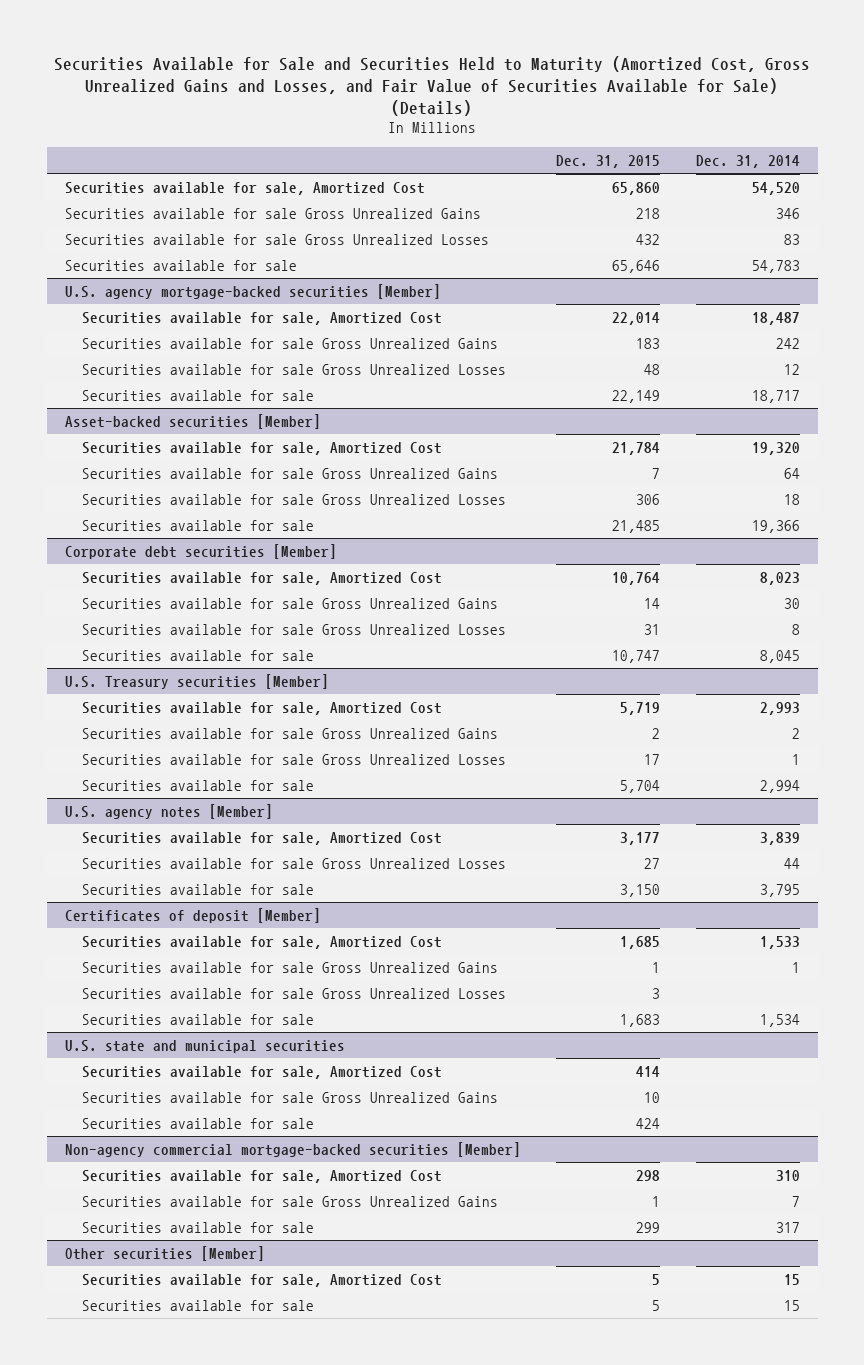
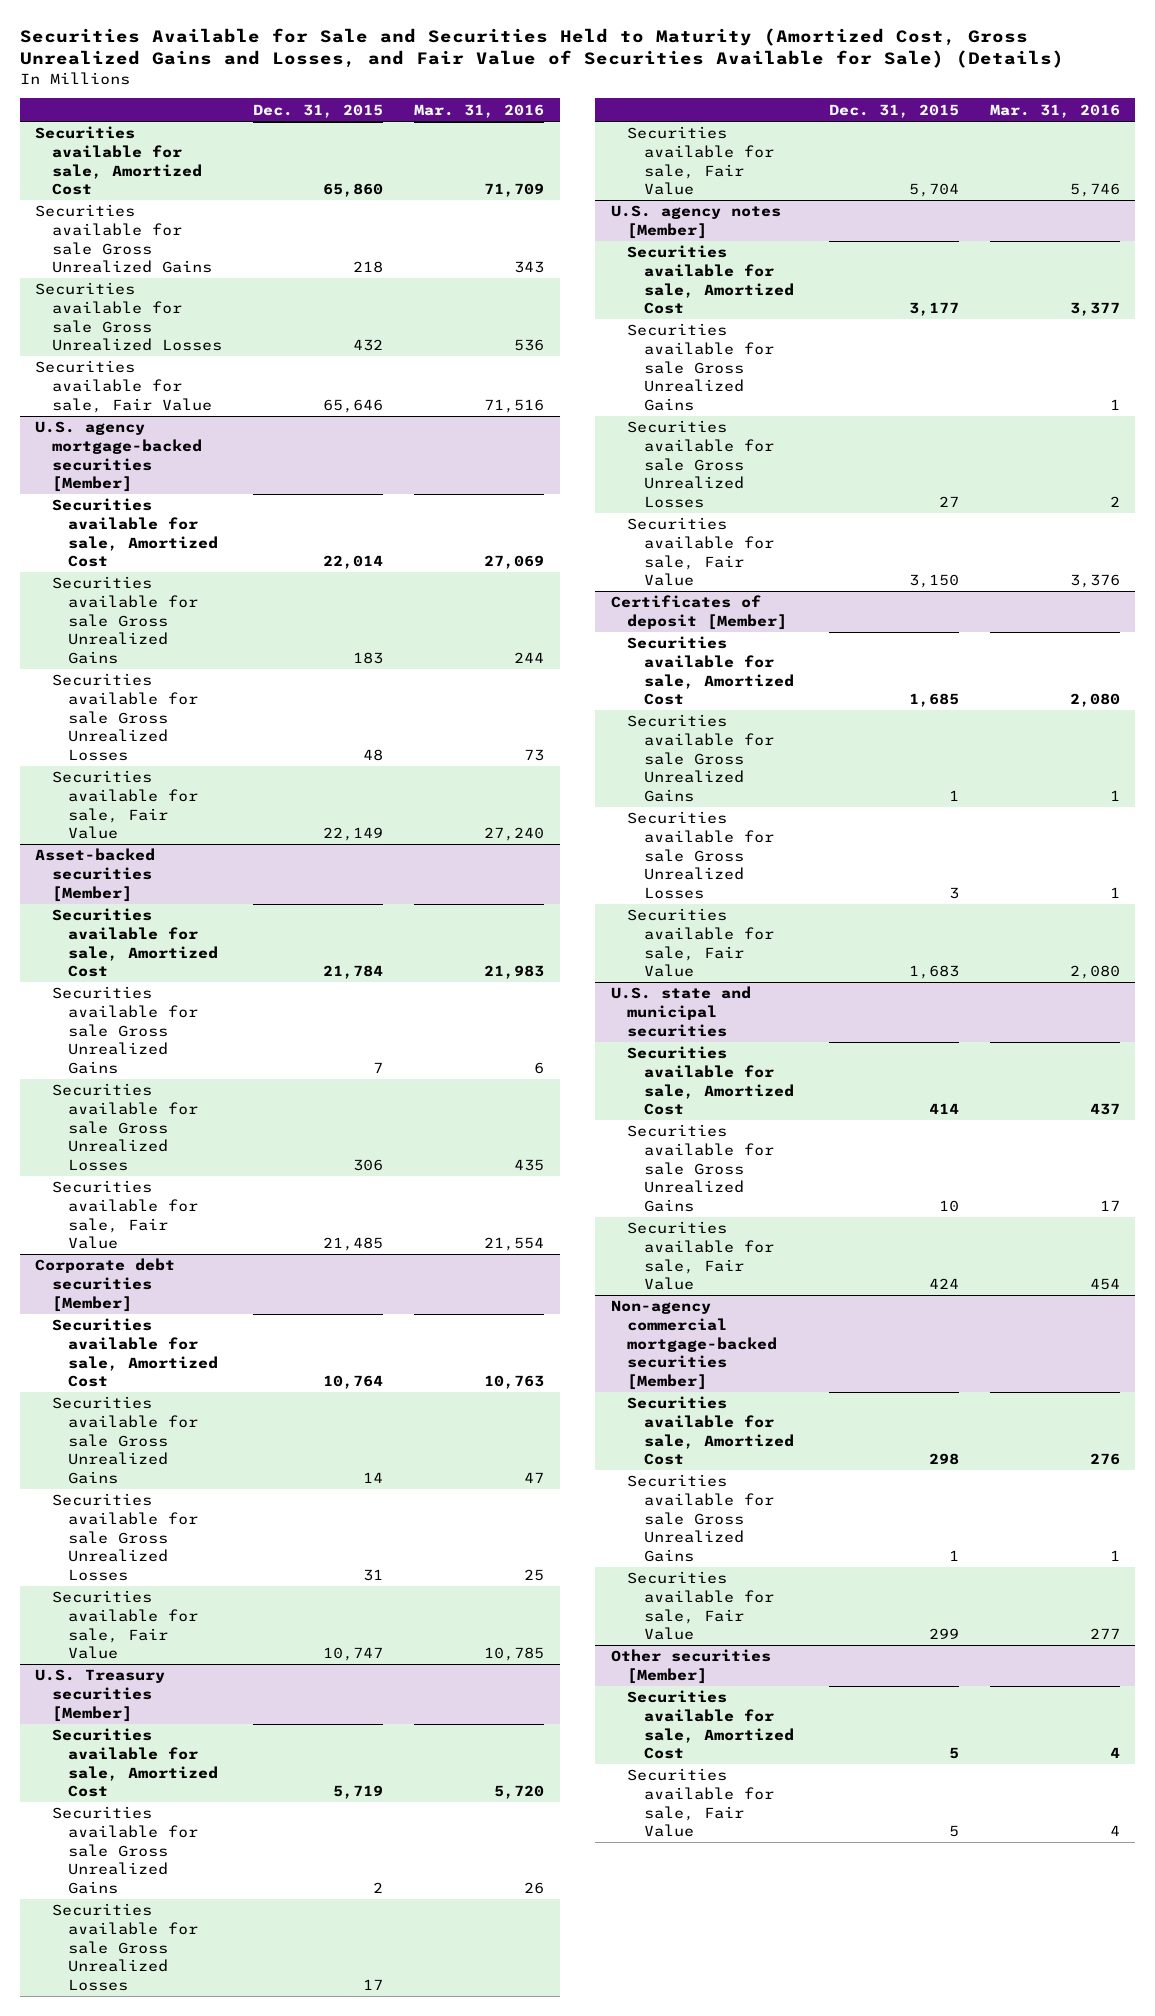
[695,154,800,168] Dec. 31, 2014 -> none
none -> [413,103,544,118] Mar. 31, 2016
[64,259,297,271] Securities available for sale -> [35,360,212,413] Securities available for sale, Fair Value
[81,389,314,401] Securities available for sale -> [51,770,199,840] Securities available for sale, Fair Value
[81,519,314,531] Securities available for sale -> [51,1180,199,1250] Securities available for sale, Fair Value
[81,649,314,661] Securities available for sale -> [51,1590,199,1660] Securities available for sale, Fair Value
[81,779,314,791] Securities available for sale -> [627,126,774,196] Securities available for sale, Fair Value
none -> [627,323,774,411] Securities available for sale Gross Unrealized Gains
[81,883,314,895] Securities available for sale -> [627,517,774,587] Securities available for sale, Fair Value
[81,1013,314,1025] Securities available for sale -> [627,908,774,978] Securities available for sale, Fair Value
[81,1117,314,1129] Securities available for sale -> [627,1221,774,1291] Securities available for sale, Fair Value
[81,1221,314,1233] Securities available for sale -> [627,1571,774,1641] Securities available for sale, Fair Value
[81,1299,314,1311] Securities available for sale -> [627,1768,774,1838] Securities available for sale, Fair Value

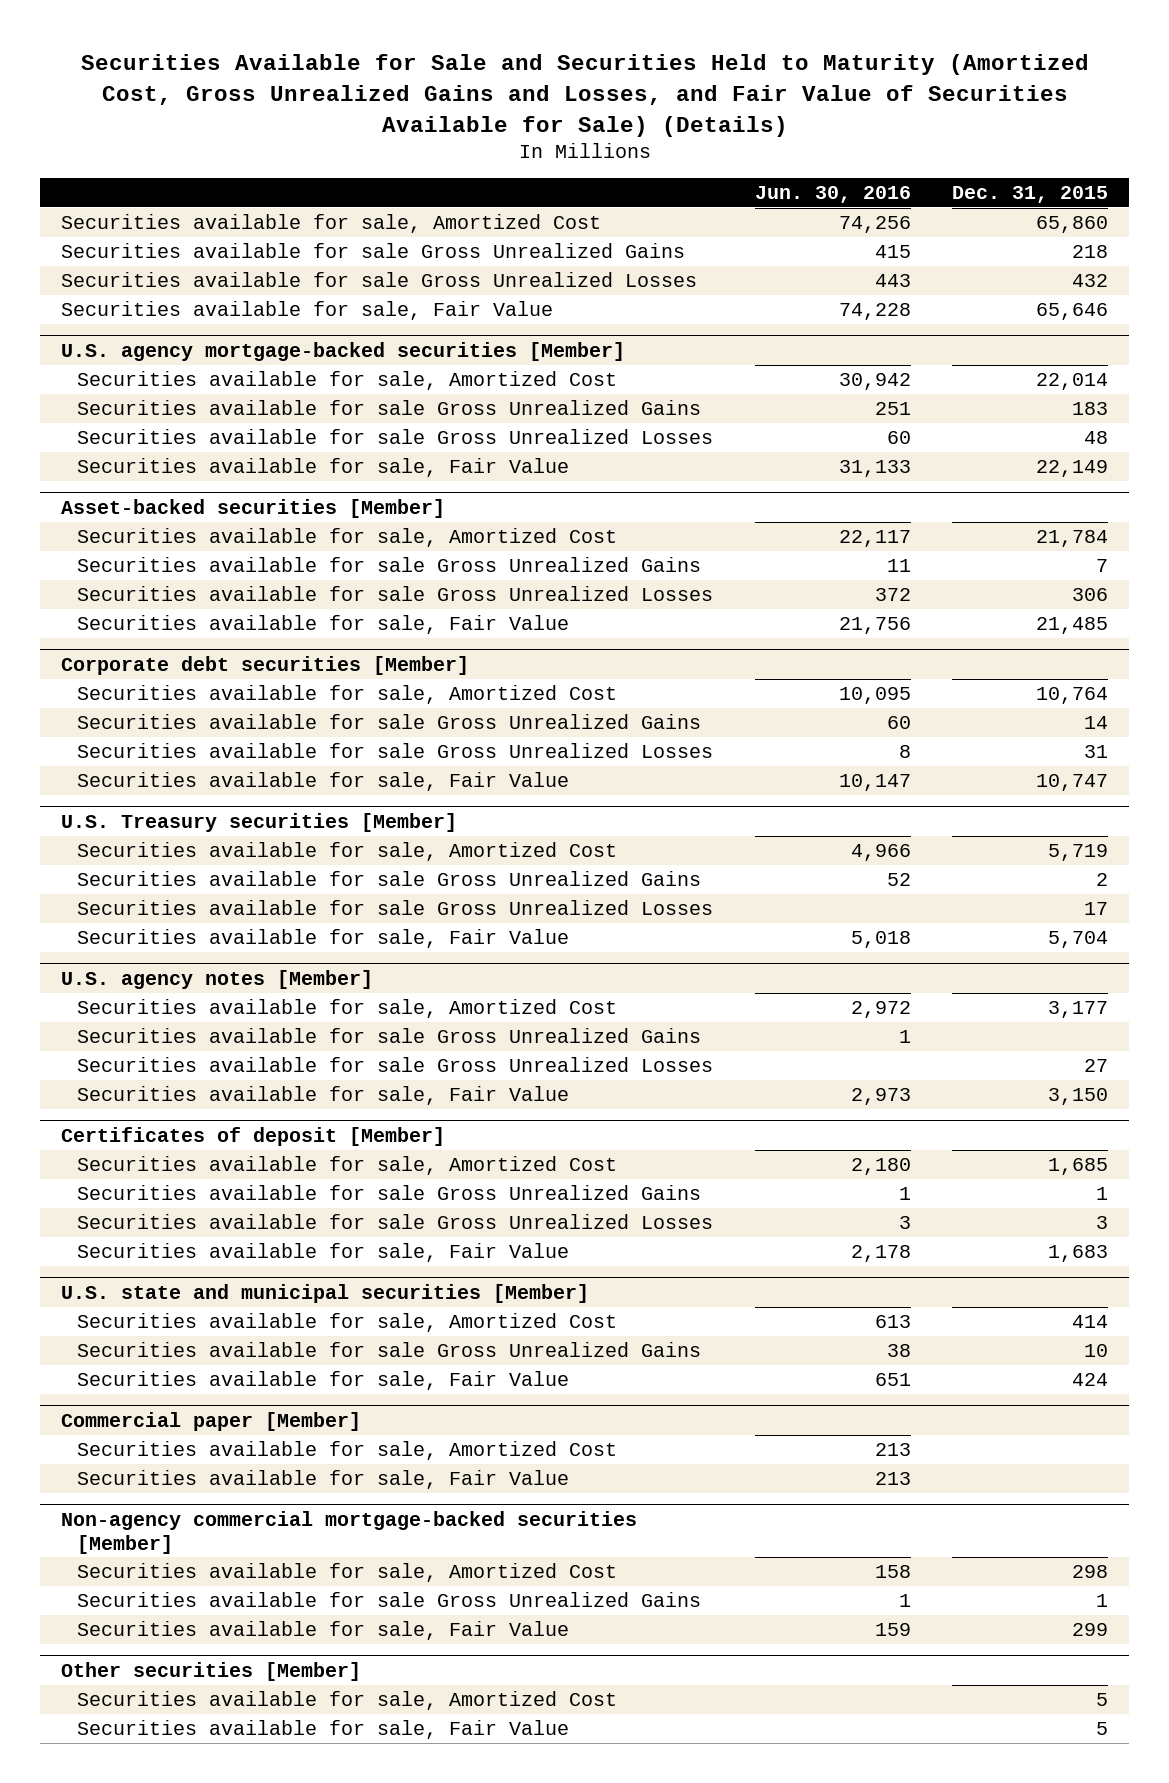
[413,103,544,118] Mar. 31, 2016 -> none
none -> [754,186,911,204] Jun. 30, 2016
[611,986,752,1037] U.S. state and municipal securities -> [60,1283,589,1303] U.S. state and municipal securities [Member]
none -> [60,1411,361,1431] Commercial paper [Member]
none -> [77,1440,618,1460] Securities available for sale, Amortized Cost
none -> [77,1469,570,1489] Securities available for sale, Fair Value

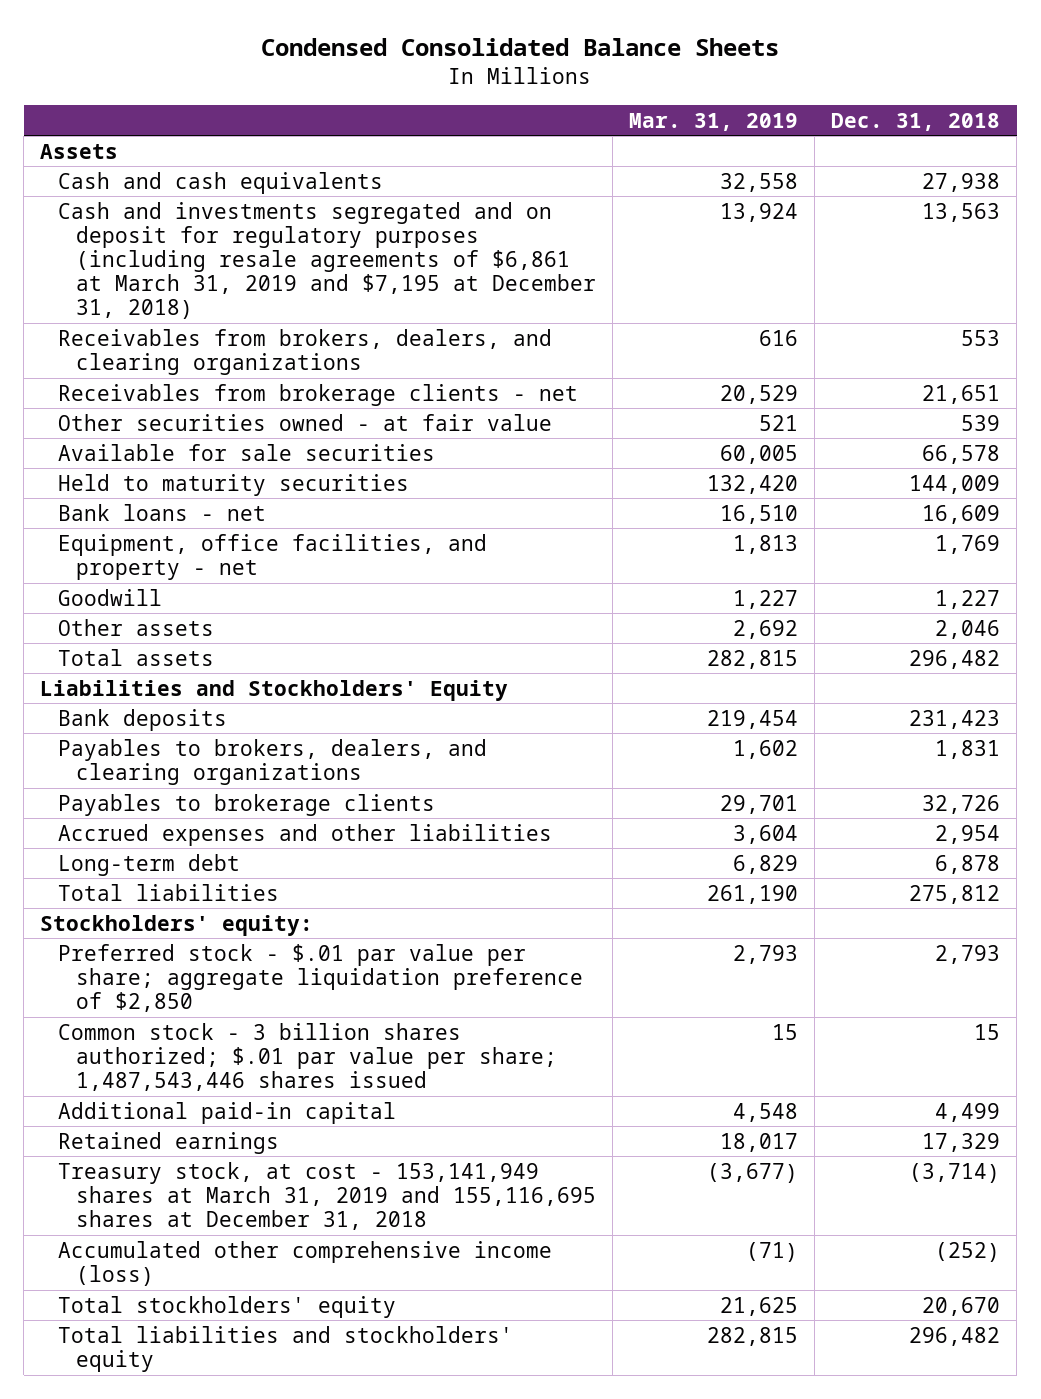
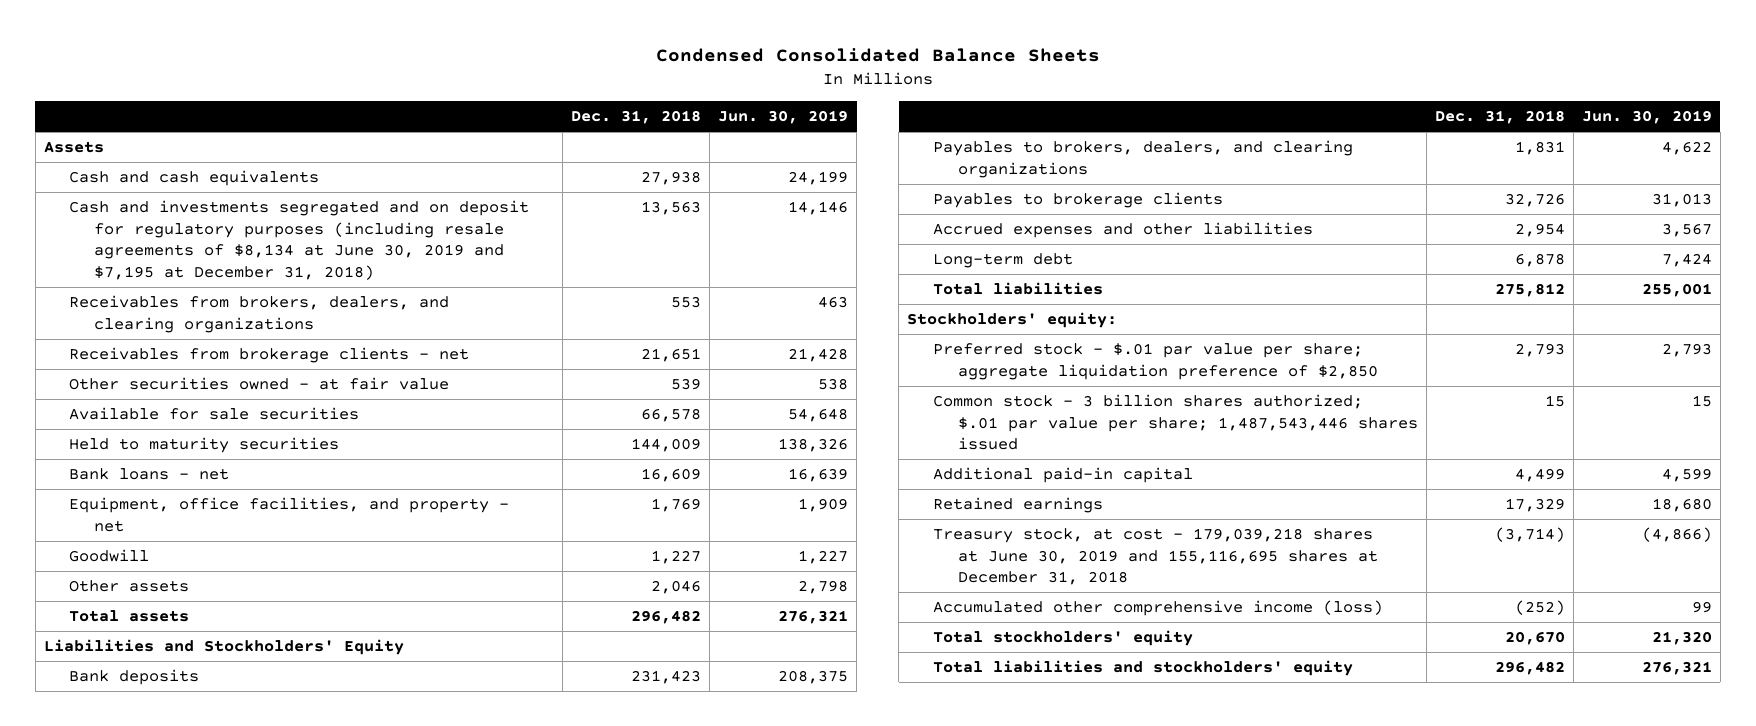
[628,112,798,131] Mar. 31, 2019 -> none
none -> [718,110,849,125] Jun. 30, 2019
[58,201,596,320] Cash and investments segregated and on deposit for regulatory purposes (including resale agreements of $6,861 at March 31, 2019 and $7,195 at December 31, 2018) -> [68,199,529,280] Cash and investments segregated and on deposit for regulatory purposes (including resale agreements of $8,134 at June 30, 2019 and $7,195 at December 31, 2018)
[58,1161,596,1231] Treasury stock, at cost - 153,141,949 shares at March 31, 2019 and 155,116,695 shares at December 31, 2018 -> [932,527,1378,586] Treasury stock, at cost - 179,039,218 shares at June 30, 2019 and 155,116,695 shares at December 31, 2018

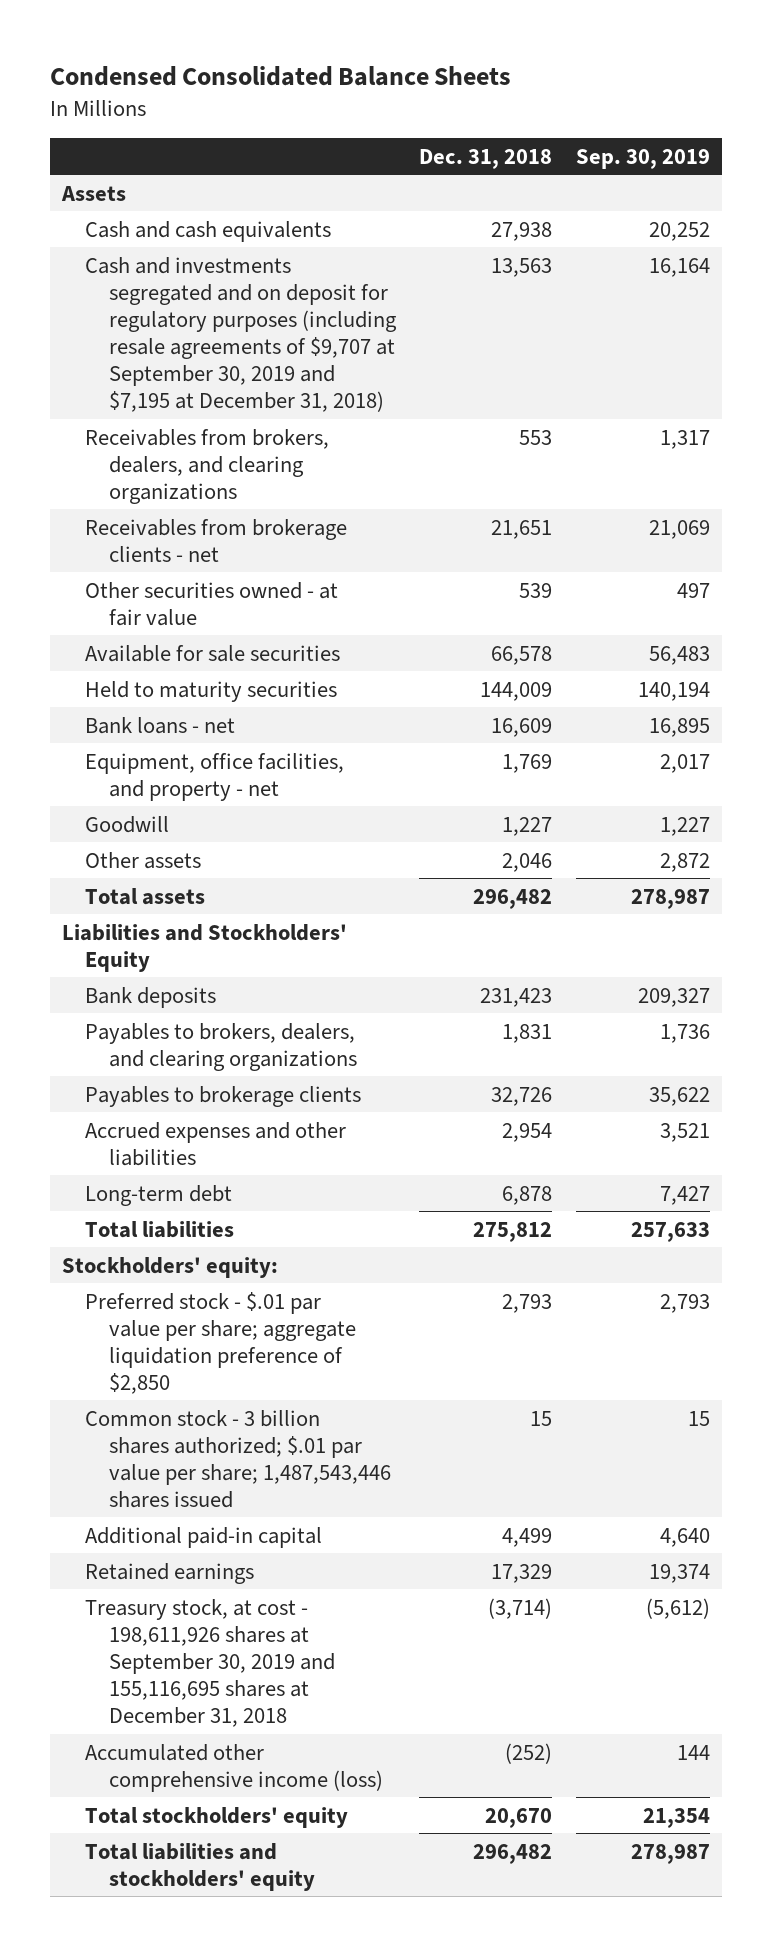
[718,110,849,125] Jun. 30, 2019 -> none
none -> [576,148,711,169] Sep. 30, 2019
[68,199,529,280] Cash and investments segregated and on deposit for regulatory purposes (including resale agreements of $8,134 at June 30, 2019 and $7,195 at December 31, 2018) -> [85,256,397,413] Cash and investments segregated and on deposit for regulatory purposes (including resale agreements of $9,707 at September 30, 2019 and $7,195 at December 31, 2018)
[932,527,1378,586] Treasury stock, at cost - 179,039,218 shares at June 30, 2019 and 155,116,695 shares at December 31, 2018 -> [85,1598,335,1728] Treasury stock, at cost - 198,611,926 shares at September 30, 2019 and 155,116,695 shares at December 31, 2018

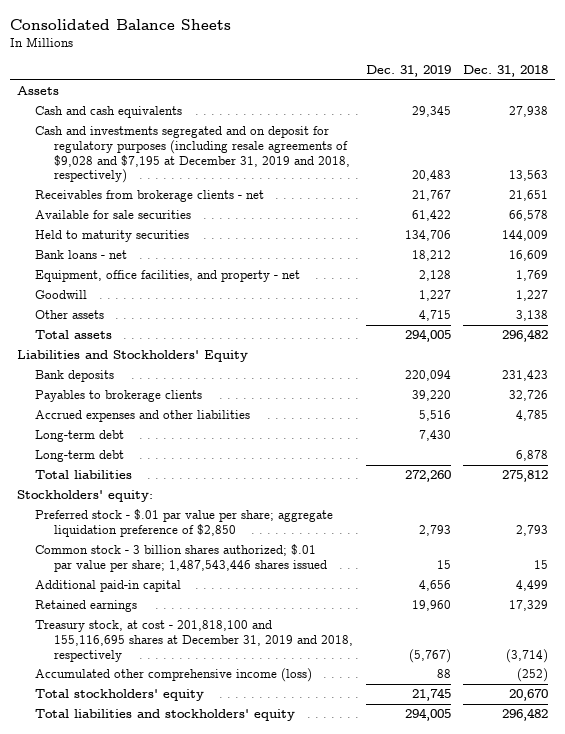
[49,65,511,86] Condensed Consolidated Balance Sheets -> [10,18,232,30] Consolidated Balance Sheets
[576,148,711,169] Sep. 30, 2019 -> none
none -> [365,65,451,78] Dec. 31, 2019
[85,428,330,504] Receivables from brokers, dealers, and clearing organizations -> none
[85,256,397,413] Cash and investments segregated and on deposit for regulatory purposes (including resale agreements of $9,707 at September 30, 2019 and $7,195 at December 31, 2018) -> [35,126,350,184] Cash and investments segregated and on deposit for regulatory purposes (including resale agreements of $9,028 and $7,195 at December 31, 2019 and 2018, respectively)
[85,581,339,626] Other securities owned - at fair value -> none
[502,852,553,872] 2,046 -> [516,310,549,322] 3,138
[85,1022,357,1071] Payables to brokers, dealers, and clearing organizations -> none
[502,1122,553,1142] 2,954 -> [516,410,549,422] 4,785
none -> [35,430,125,443] Long-term debt
[85,1598,335,1728] Treasury stock, at cost - 198,611,926 shares at September 30, 2019 and 155,116,695 shares at December 31, 2018 -> [35,620,353,662] Treasury stock, at cost - 201,818,100 and 155,116,695 shares at December 31, 2019 and 2018, respectively

